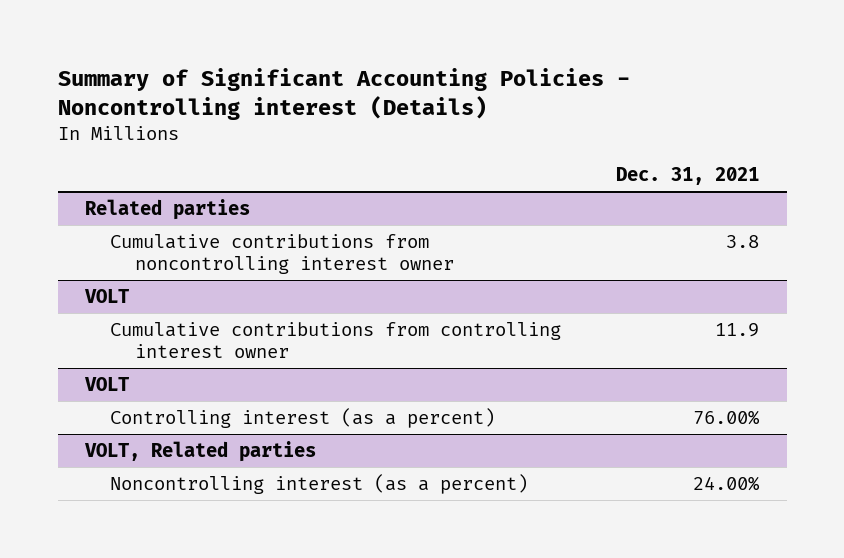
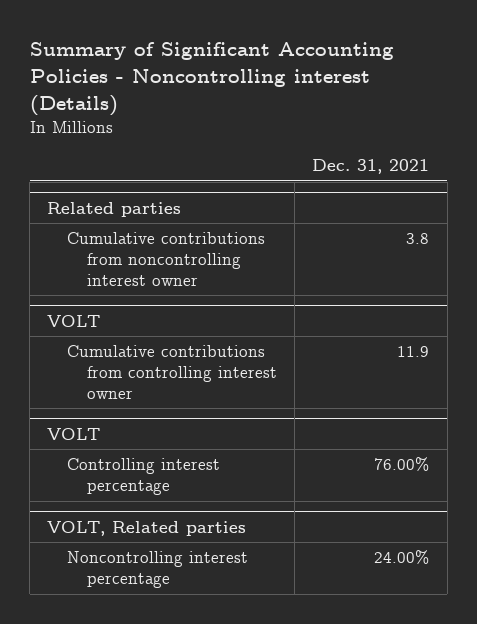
[110,407,496,428] Controlling interest (as a percent) -> [67,458,221,496] Controlling interest percentage
[110,473,529,494] Noncontrolling interest (as a percent) -> [67,551,249,589] Noncontrolling interest percentage

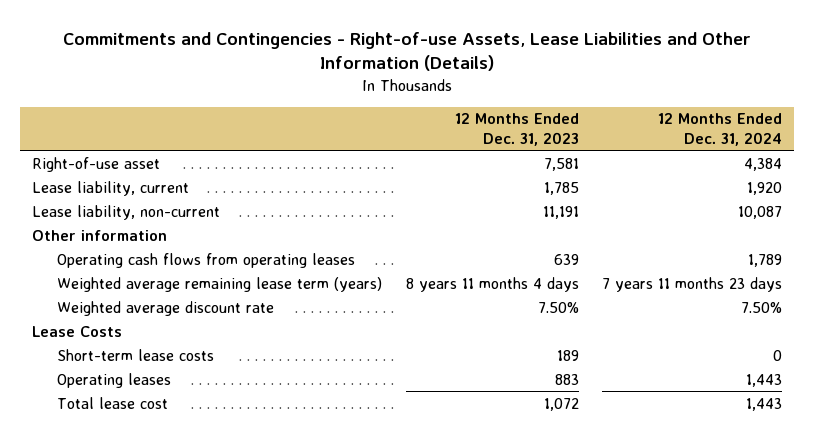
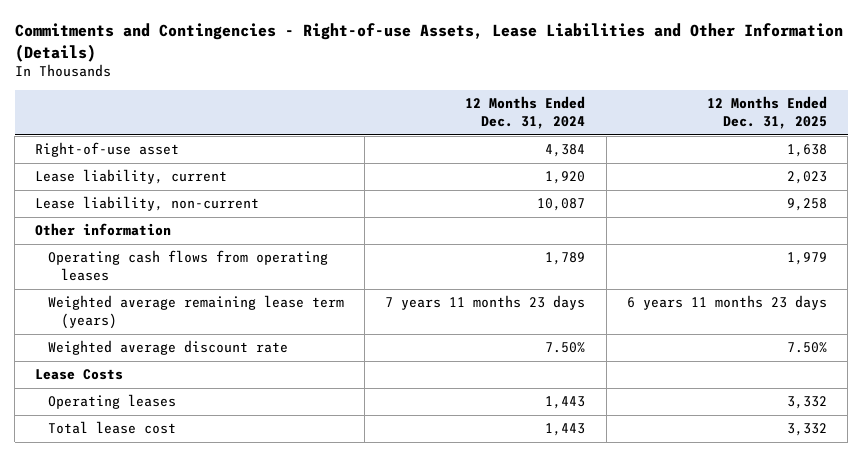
[454,113,579,146] 12 Months Ended Dec. 31, 2023 -> none
none -> [706,96,827,130] 12 Months Ended Dec. 31, 2025
[56,348,214,361] Short-term lease costs -> none

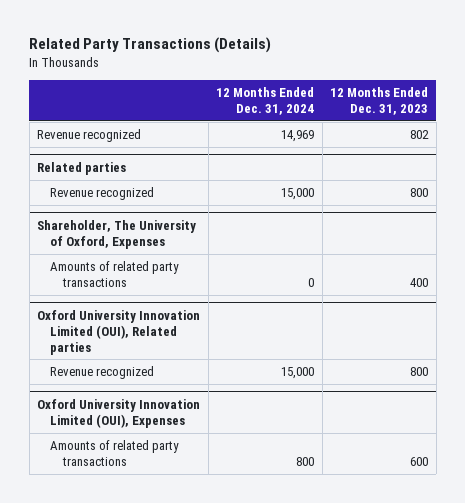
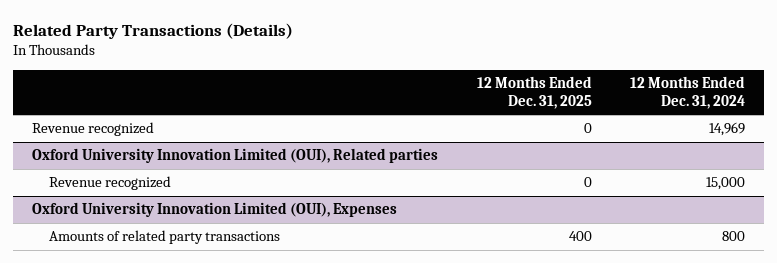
[330,87,429,115] 12 Months Ended Dec. 31, 2023 -> none
none -> [476,76,592,109] 12 Months Ended Dec. 31, 2025
[37,161,127,175] Related parties -> none
[50,187,155,201] Revenue recognized -> none
[37,219,197,249] Shareholder, The University of Oxford, Expenses -> none
[50,261,180,287] Amounts of related party transactions -> none

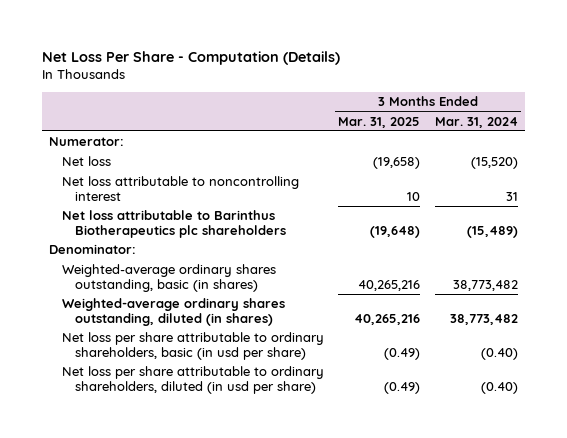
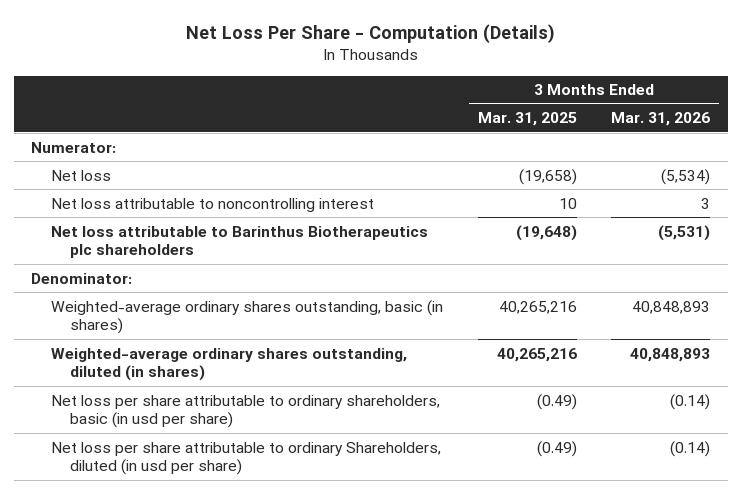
[434,116,518,128] Mar. 31, 2024 -> none
none -> [611,112,711,127] Mar. 31, 2026
[61,366,324,395] Net loss per share attributable to ordinary shareholders, diluted (in usd per share) -> [50,441,441,476] Net loss per share attributable to ordinary Shareholders, diluted (in usd per share)

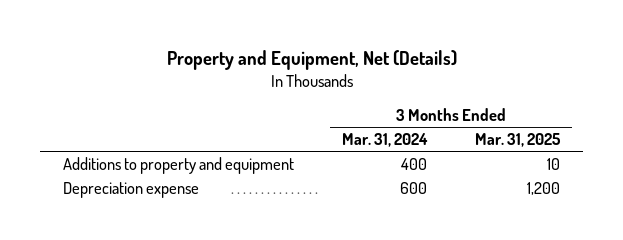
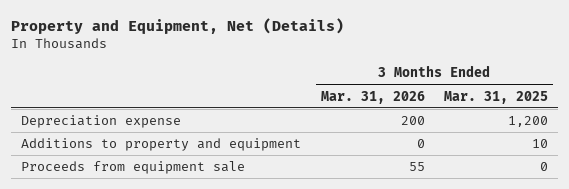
[342,133,429,148] Mar. 31, 2024 -> none
none -> [320,90,425,104] Mar. 31, 2026
[63,156,295,174] Additions to property and equipment -> [21,138,302,152] Additions to property and equipment
none -> [21,161,246,175] Proceeds from equipment sale

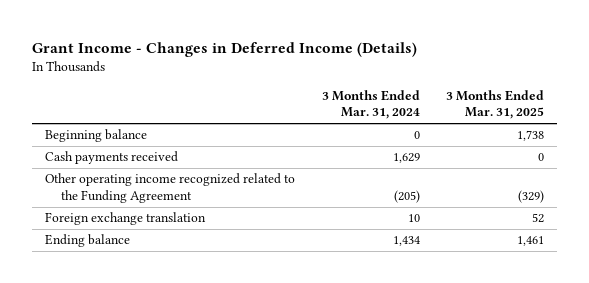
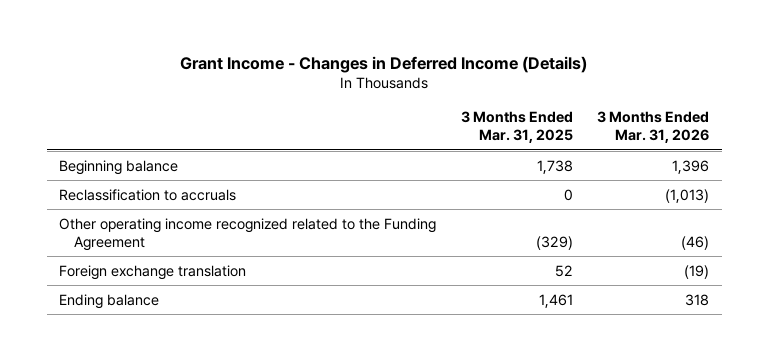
[321,89,420,120] 3 Months Ended Mar. 31, 2024 -> none
none -> [597,111,710,144] 3 Months Ended Mar. 31, 2026
[45,151,179,165] Cash payments received -> none
none -> [59,188,237,201] Reclassification to accruals

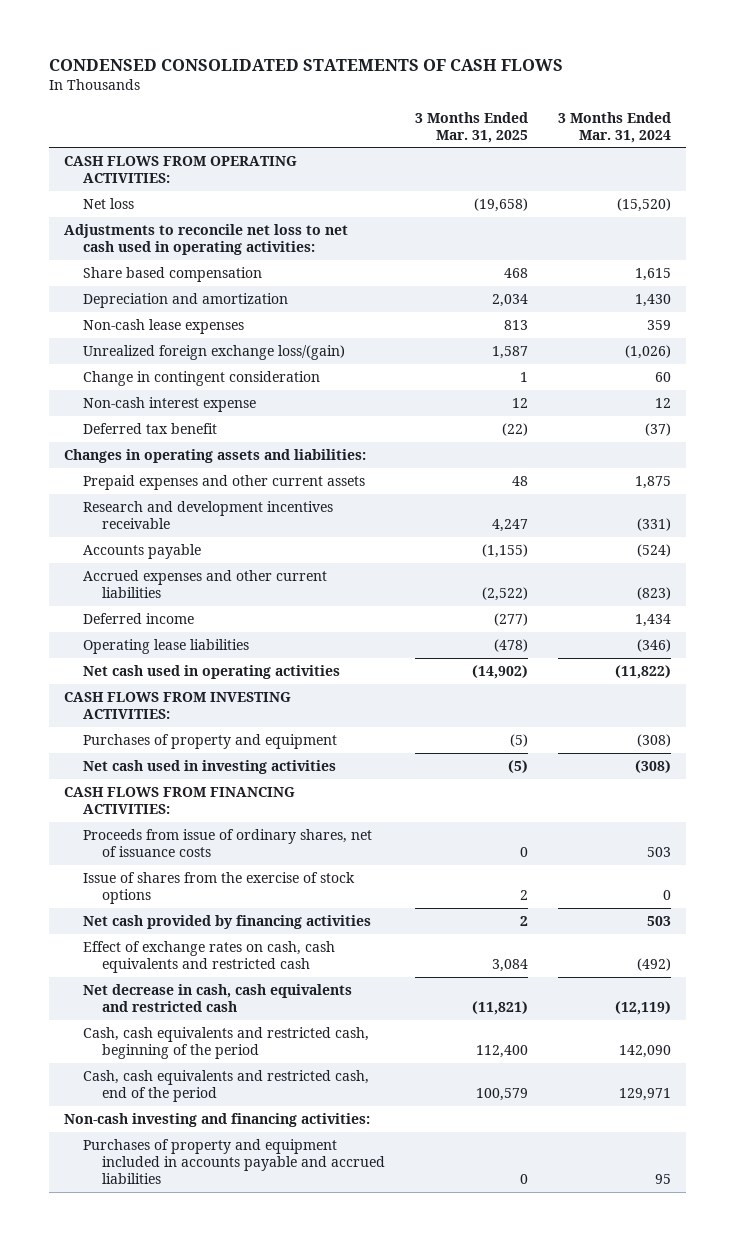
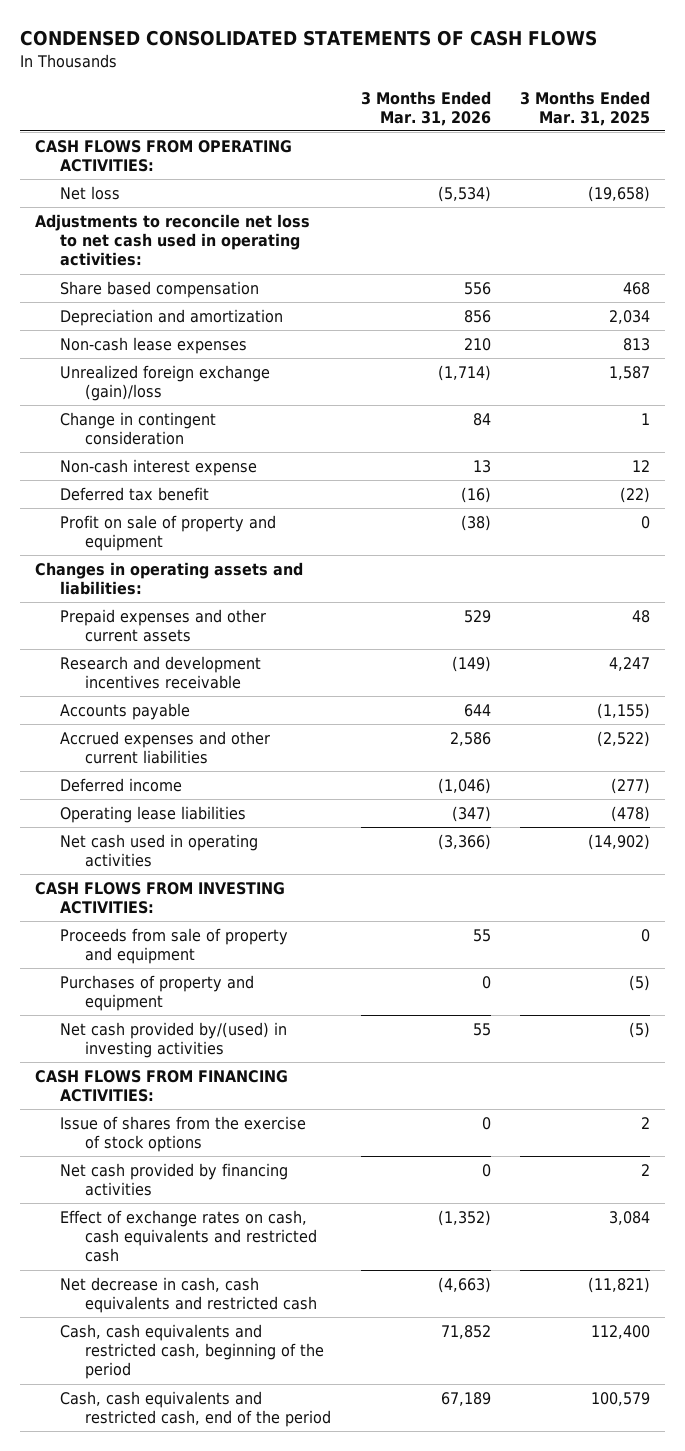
[558,111,672,143] 3 Months Ended Mar. 31, 2024 -> none
none -> [360,90,491,126] 3 Months Ended Mar. 31, 2026
[82,345,345,361] Unrealized foreign exchange loss/(gain) -> [60,364,271,402] Unrealized foreign exchange (gain)/loss
none -> [60,514,277,552] Profit on sale of property and equipment
none -> [60,927,289,965] Proceeds from sale of property and equipment
[82,760,336,775] Net cash used in investing activities -> [60,1021,288,1059] Net cash provided by/(used) in investing activities
[82,829,372,858] Proceeds from issue of ordinary shares, net of issuance costs -> none
[64,1113,371,1128] Non-cash investing and financing activities: -> none
[82,1139,385,1185] Purchases of property and equipment included in accounts payable and accrued liabilities -> none

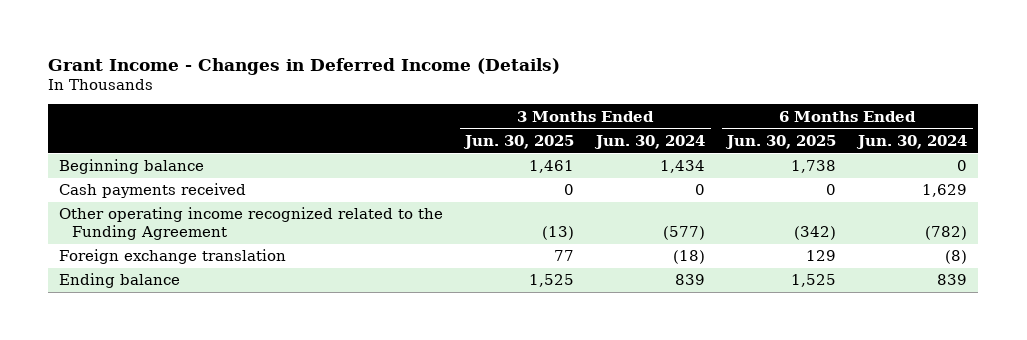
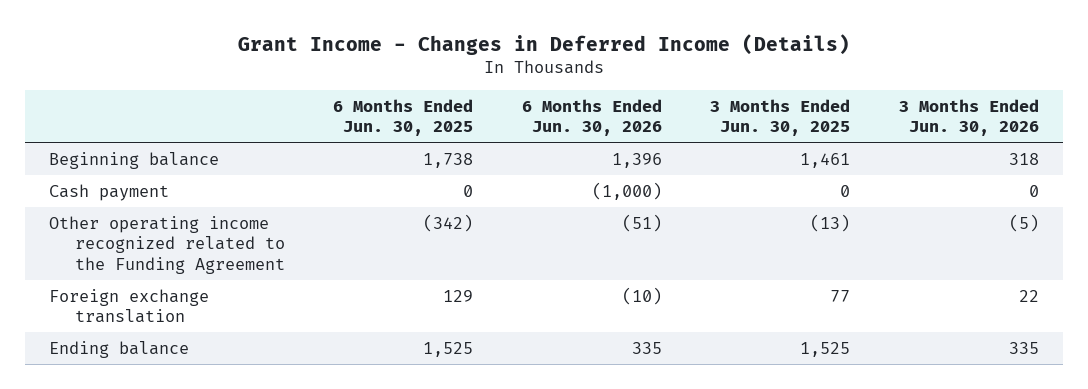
[594,134,706,149] Jun. 30, 2024 -> none
[856,134,968,149] Jun. 30, 2024 -> none
none -> [521,98,662,137] 6 Months Ended Jun. 30, 2026
none -> [899,98,1040,137] 3 Months Ended Jun. 30, 2026
[59,183,247,199] Cash payments received -> [49,183,170,201] Cash payment

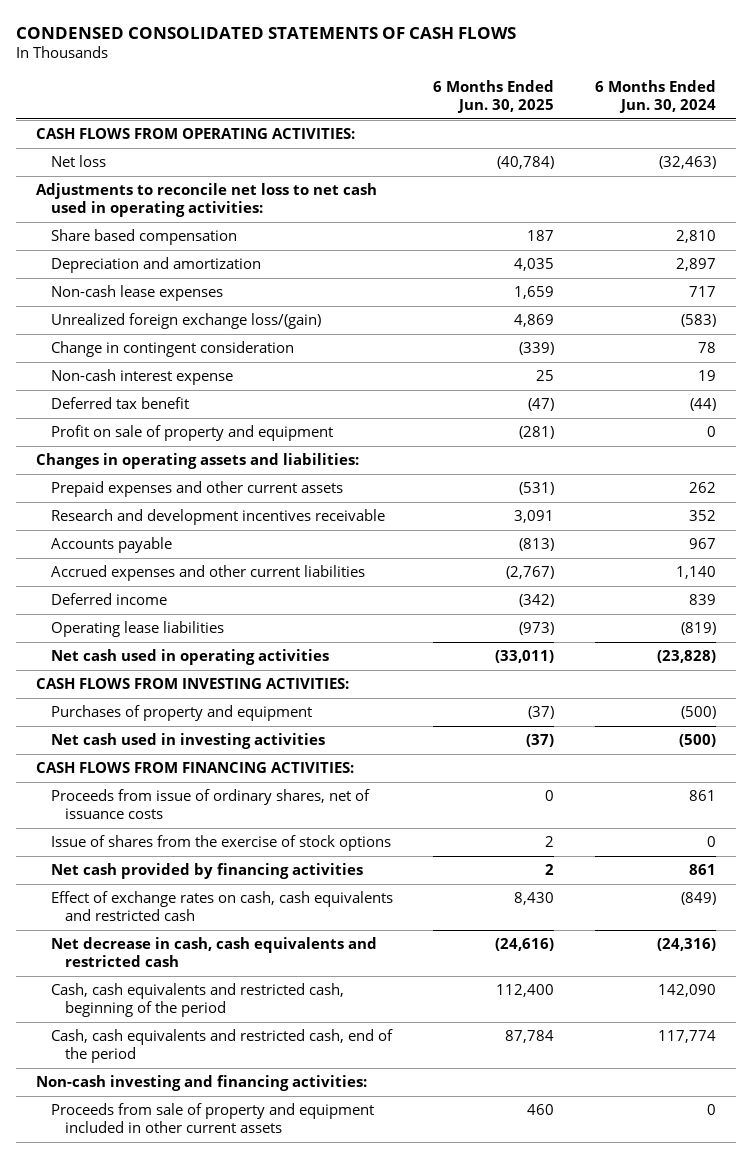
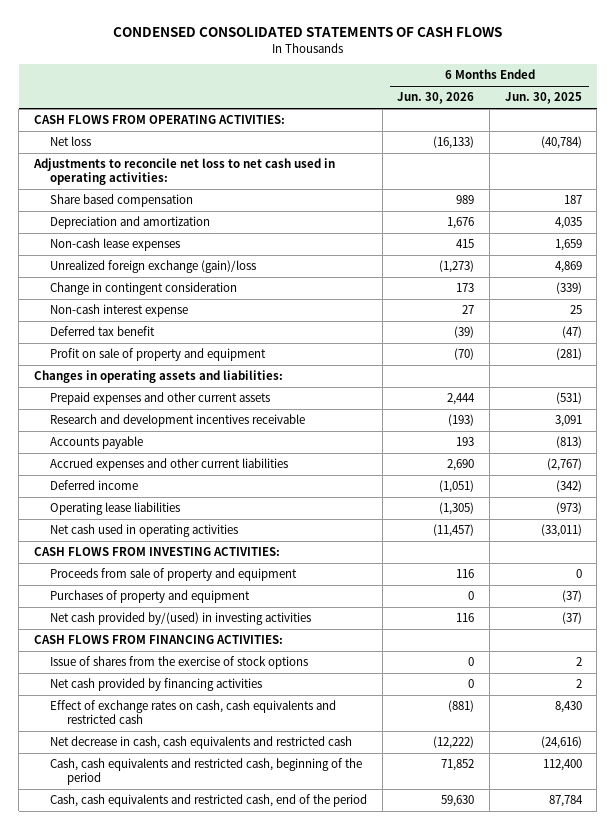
[594,79,716,113] 6 Months Ended Jun. 30, 2024 -> none
none -> [397,92,475,105] Jun. 30, 2026
[50,313,321,330] Unrealized foreign exchange loss/(gain) -> [50,260,257,274] Unrealized foreign exchange (gain)/loss
none -> [50,568,298,582] Proceeds from sale of property and equipment
[50,733,325,750] Net cash used in investing activities -> [50,612,312,626] Net cash provided by/(used) in investing activities
[50,789,370,819] Proceeds from issue of ordinary shares, net of issuance costs -> none
[36,1075,368,1092] Non-cash investing and financing activities: -> none
[50,1103,374,1133] Proceeds from sale of property and equipment included in other current assets -> none

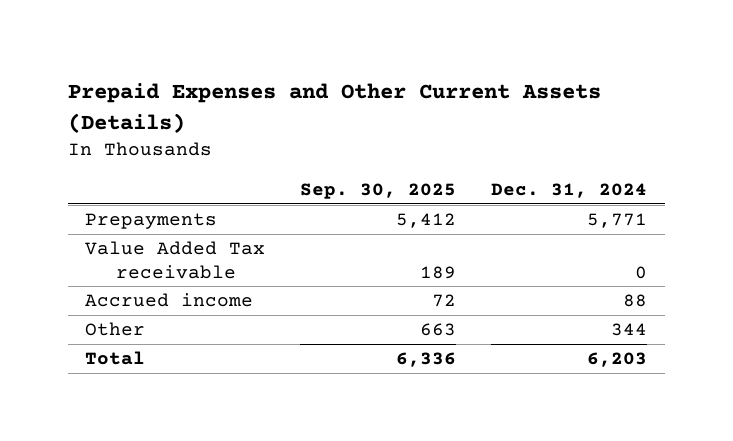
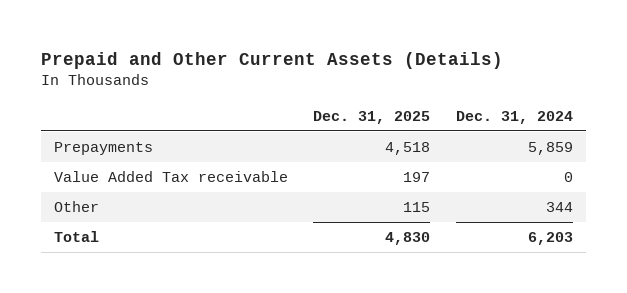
[67,83,601,133] Prepaid Expenses and Other Current Assets (Details) -> [40,51,503,69] Prepaid and Other Current Assets (Details)
[300,182,457,199] Sep. 30, 2025 -> none
none -> [313,110,431,124] Dec. 31, 2025
[587,213,648,229] 5,771 -> [527,142,573,156] 5,859
[85,293,254,308] Accrued income -> none

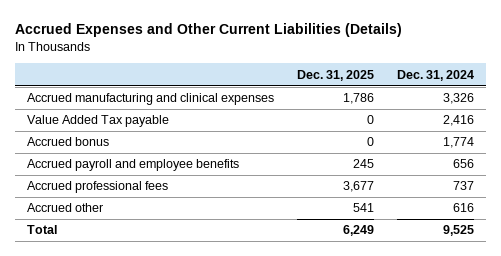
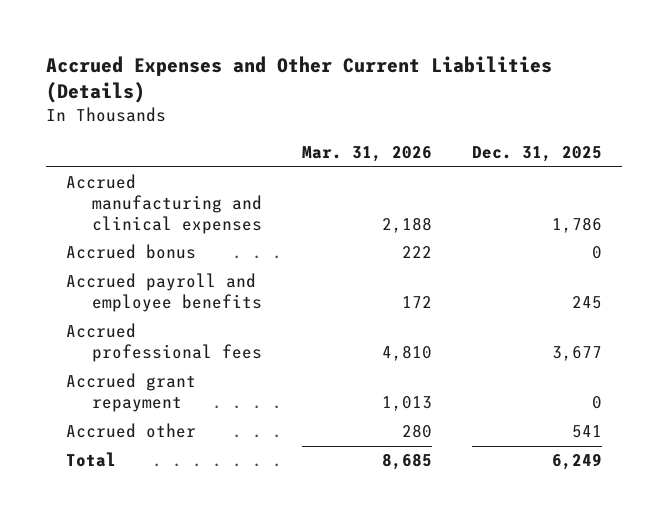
[397,69,475,81] Dec. 31, 2024 -> none
none -> [302,146,433,163] Mar. 31, 2026
[26,115,169,128] Value Added Tax payable -> none
none -> [65,373,196,413] Accrued grant repayment

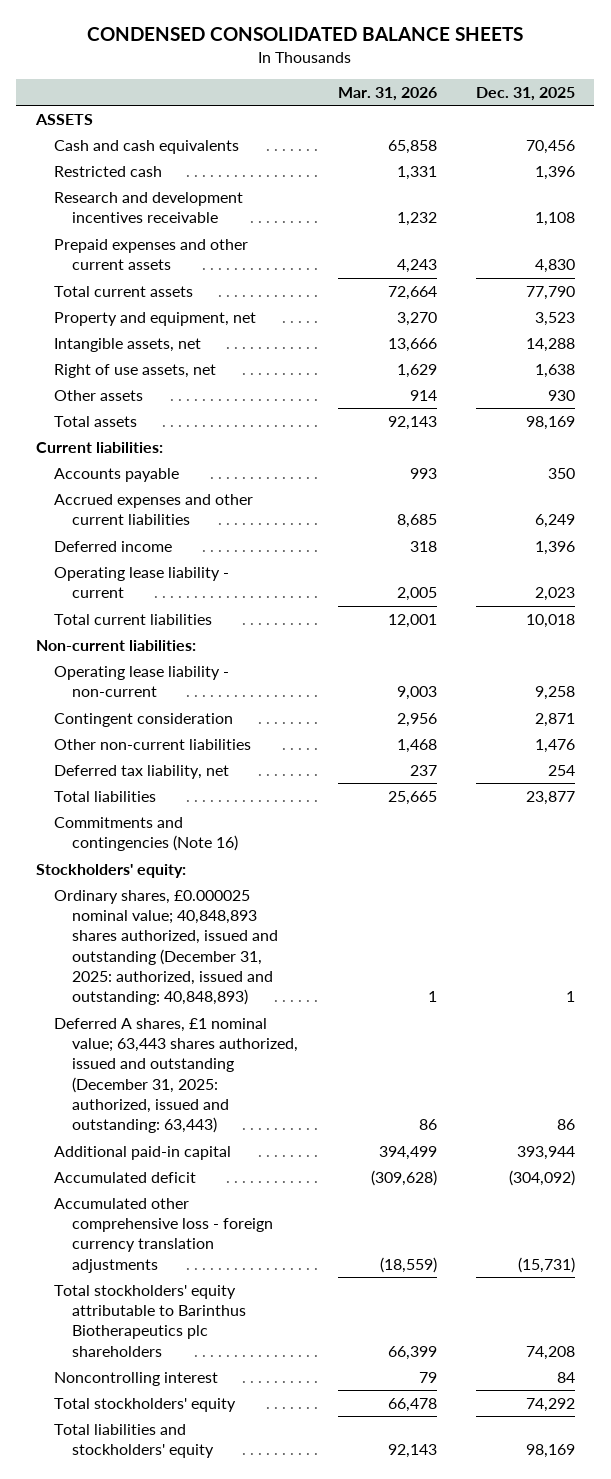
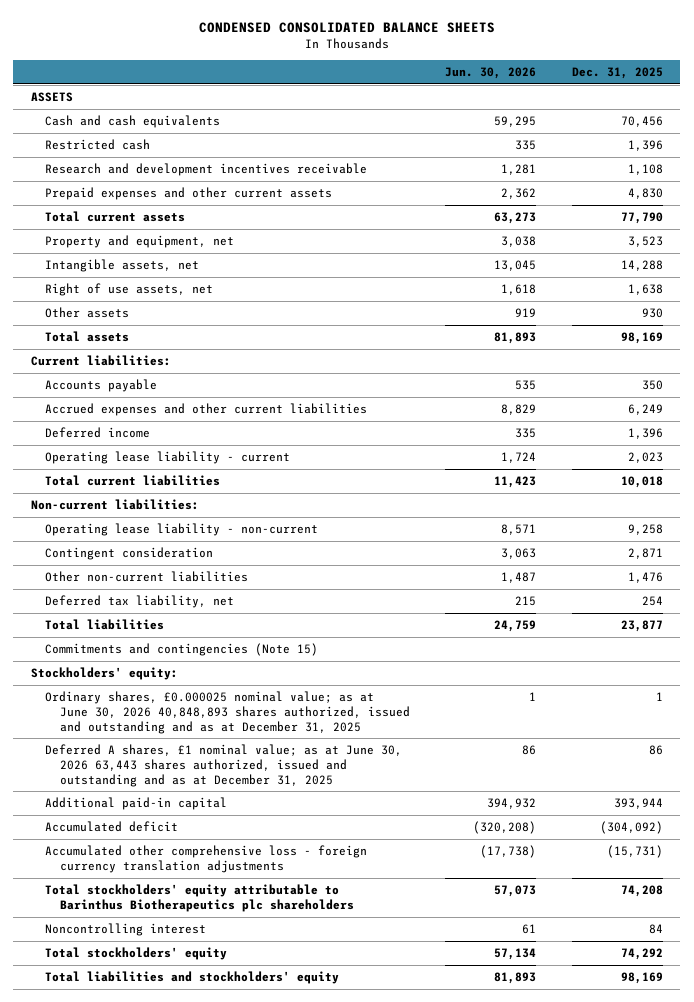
[337,86,437,101] Mar. 31, 2026 -> none
none -> [445,66,537,79] Jun. 30, 2026
[54,816,239,852] Commitments and contingencies (Note 16) -> [45,643,319,657] Commitments and contingencies (Note 15)
[54,889,279,1006] Ordinary shares, £0.000025 nominal value; 40,848,893 shares authorized, issued and outstanding (December 31, 2025: authorized, issued and outstanding: 40,848,893) -> [45,691,410,734] Ordinary shares, £0.000025 nominal value; as at June 30, 2026 40,848,893 shares authorized, issued and outstanding and as at December 31, 2025
[54,1017,299,1134] Deferred A shares, £1 nominal value; 63,443 shares authorized, issued and outstanding (December 31, 2025: authorized, issued and outstanding: 63,443) -> [45,744,403,787] Deferred A shares, £1 nominal value; as at June 30, 2026 63,443 shares authorized, issued and outstanding and as at December 31, 2025

